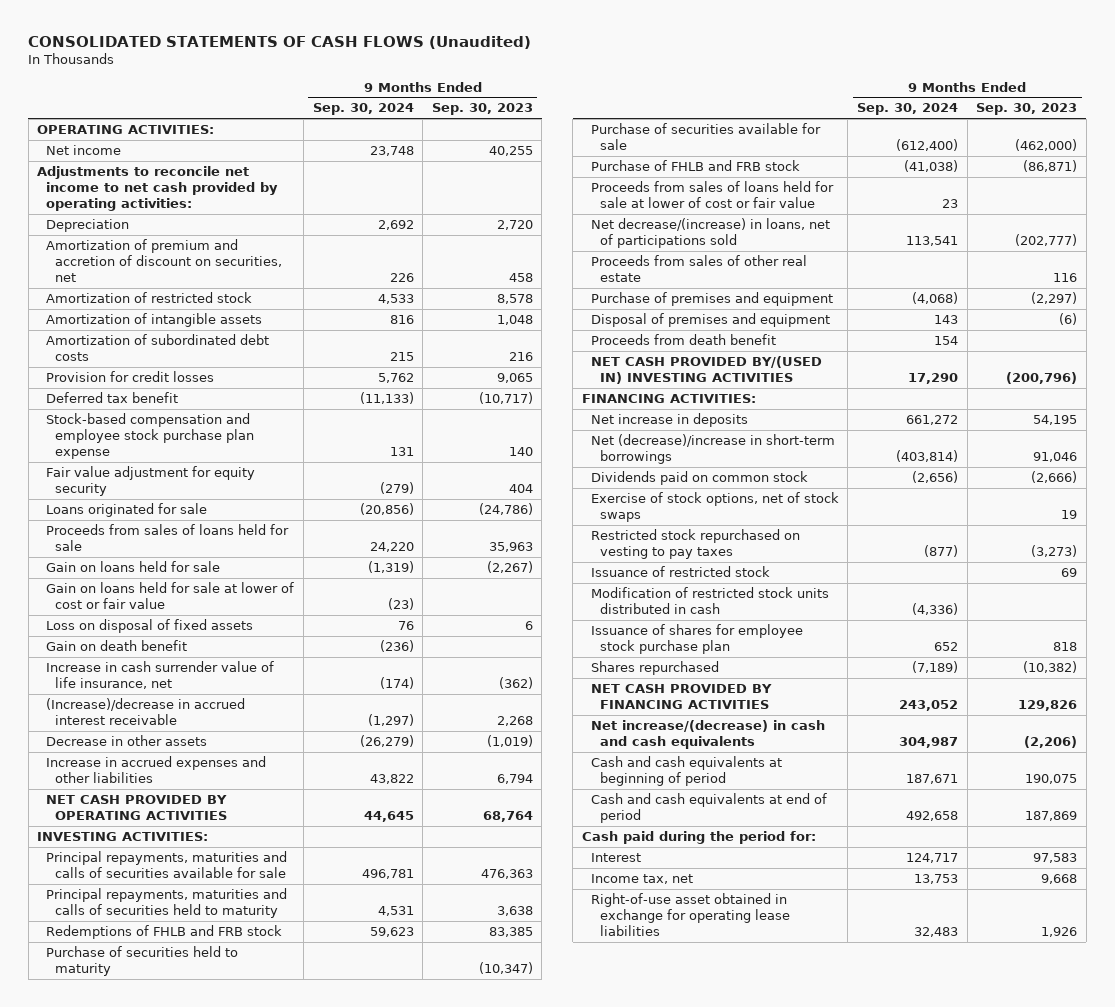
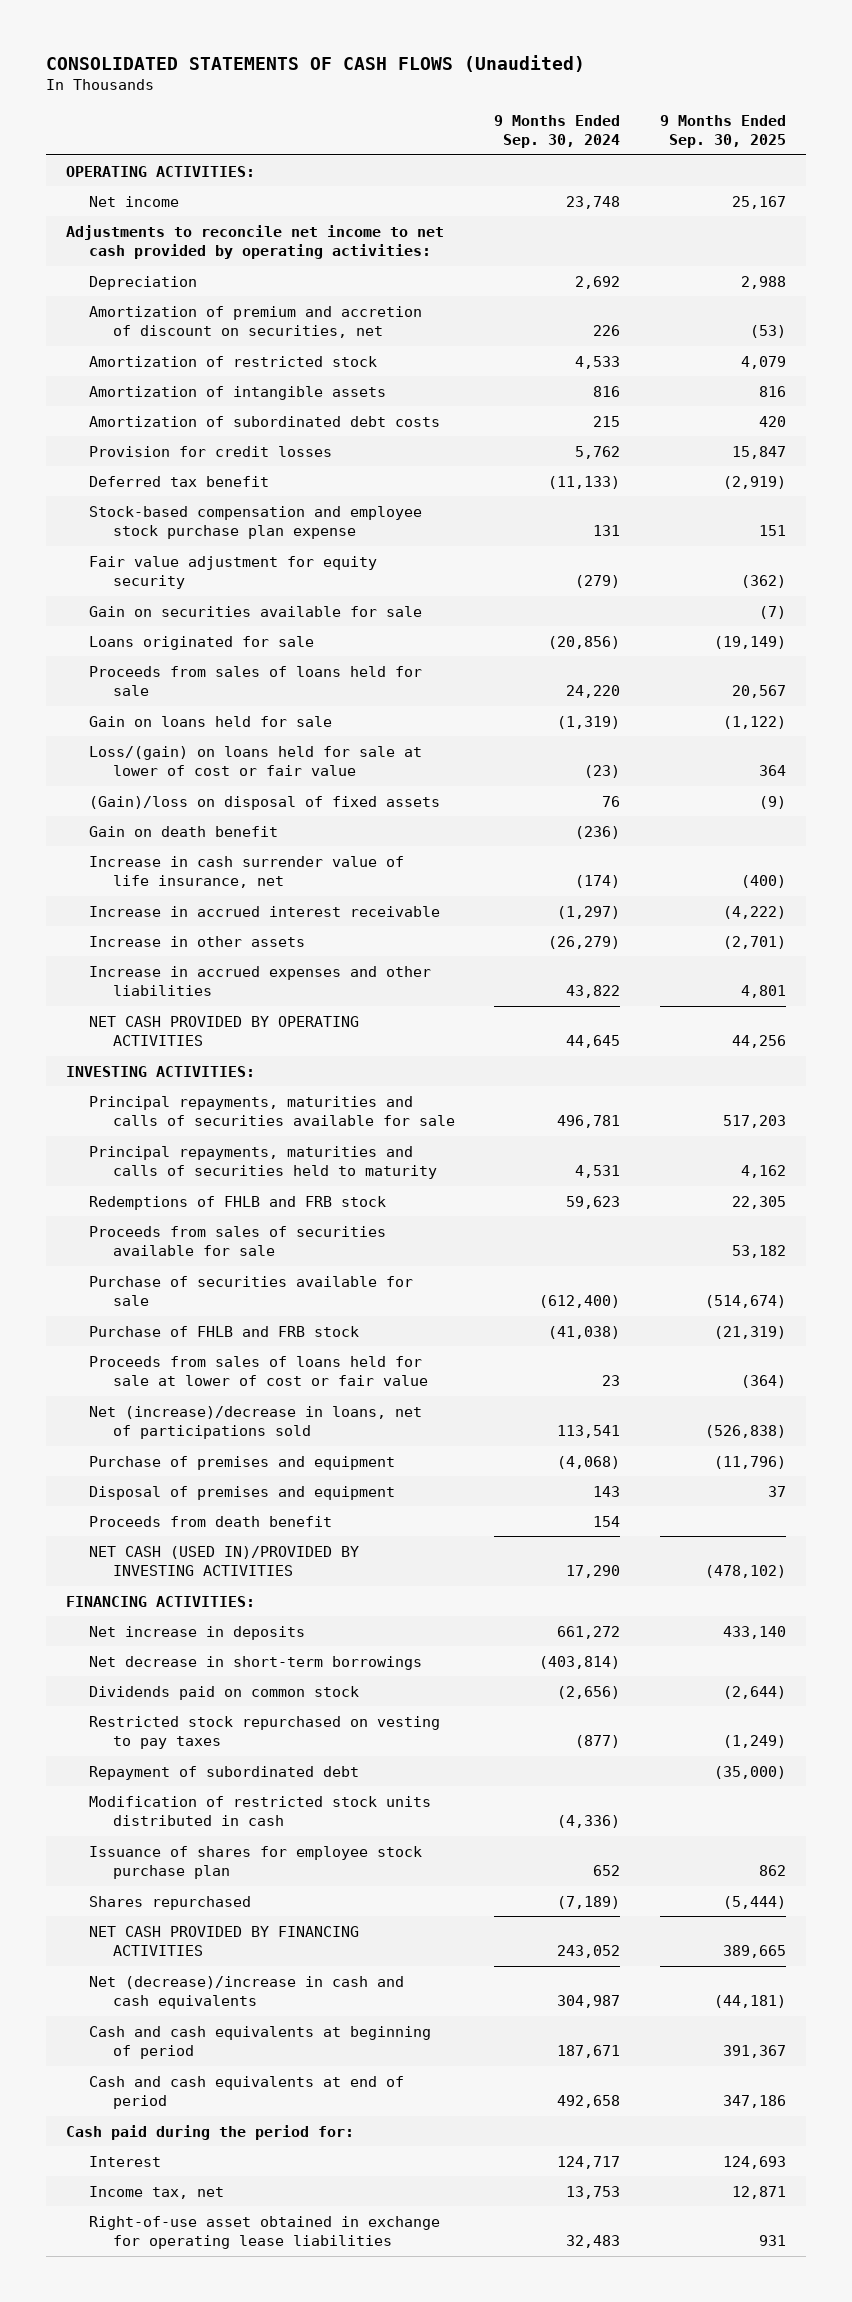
[431,103,533,116] Sep. 30, 2023 -> none
none -> [659,114,786,149] 9 Months Ended Sep. 30, 2025
none -> [89,605,423,617] Gain on securities available for sale
[46,581,295,609] Gain on loans held for sale at lower of cost or fair value -> [89,745,423,777] Loss/(gain) on loans held for sale at lower of cost or fair value
[46,618,254,633] Loss on disposal of fixed assets -> [89,795,441,810] (Gain)/loss on disposal of fixed assets
[46,697,246,725] (Increase)/decrease in accrued interest receivable -> [89,905,441,917] Increase in accrued interest receivable
[46,734,208,746] Decrease in other assets -> [89,935,306,947] Increase in other assets
[46,945,239,976] Purchase of securities held to maturity -> none
none -> [89,1225,387,1257] Proceeds from sales of securities available for sale
[590,254,807,282] Proceeds from sales of other real estate -> none
[590,217,830,248] Net decrease/(increase) in loans, net of participations sold -> [89,1405,423,1440] Net (increase)/decrease in loans, net of participations sold
[590,355,822,384] NET CASH PROVIDED BY/(USED IN) INVESTING ACTIVITIES -> [89,1545,360,1577] NET CASH (USED IN)/PROVIDED BY INVESTING ACTIVITIES
[590,433,835,464] Net (decrease)/increase in short-term borrowings -> [89,1655,423,1670] Net decrease in short-term borrowings
[590,491,839,522] Exercise of stock options, net of stock swaps -> none
[590,565,770,577] Issuance of restricted stock -> none
none -> [89,1765,360,1780] Repayment of subordinated debt
[590,719,825,749] Net increase/(decrease) in cash and cash equivalents -> [89,1975,405,2010] Net (decrease)/increase in cash and cash equivalents

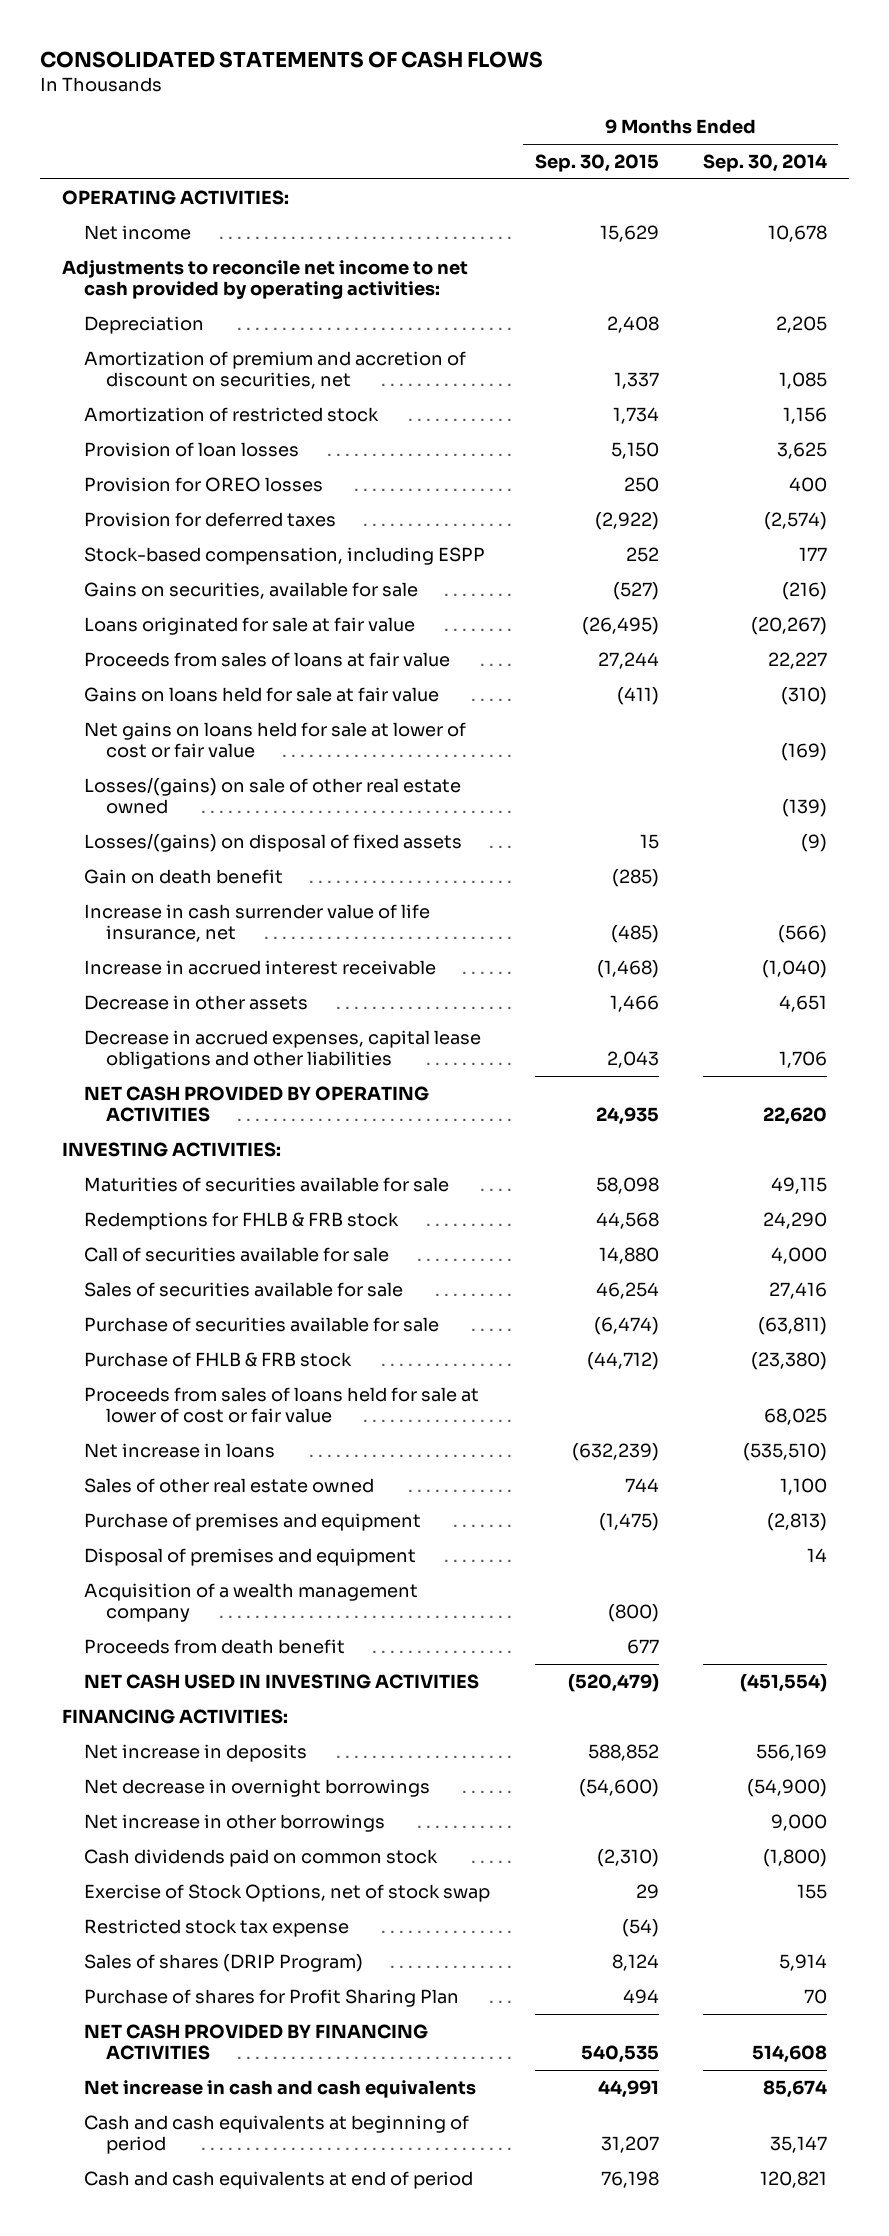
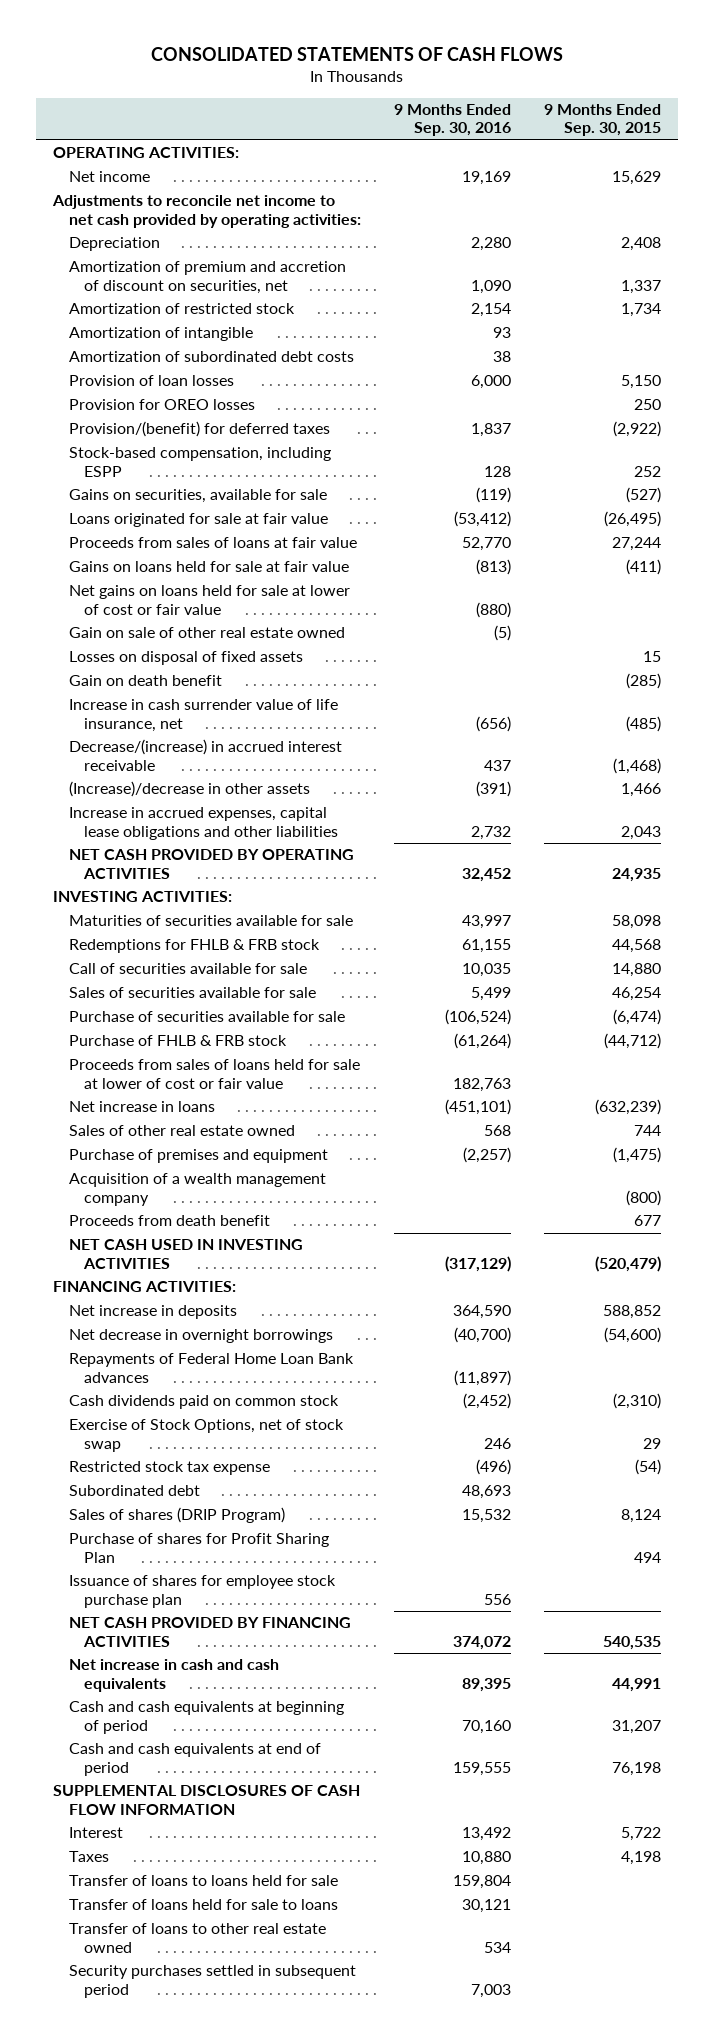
[703,154,828,173] Sep. 30, 2014 -> none
none -> [393,103,511,137] 9 Months Ended Sep. 30, 2016
none -> [68,327,253,342] Amortization of intangible
none -> [68,351,354,363] Amortization of subordinated debt costs
[84,511,337,527] Provision for deferred taxes -> [68,421,330,438] Provision/(benefit) for deferred taxes
[84,776,462,814] Losses/(gains) on sale of other real estate owned -> [68,627,345,639] Gain on sale of other real estate owned
[84,832,463,852] Losses/(gains) on disposal of fixed assets -> [68,651,303,666] Losses on disposal of fixed assets
[84,959,437,975] Increase in accrued interest receivable -> [68,739,342,771] Decrease/(increase) in accrued interest receivable
[84,994,309,1010] Decrease in other assets -> [68,781,310,798] (Increase)/decrease in other assets
[84,1029,482,1069] Decrease in accrued expenses, capital lease obligations and other liabilities -> [68,807,339,840] Increase in accrued expenses, capital lease obligations and other liabilities
[84,1547,417,1566] Disposal of premises and equipment -> none
[84,1813,386,1832] Net increase in other borrowings -> none
none -> [68,1353,354,1383] Repayments of Federal Home Loan Bank advances
none -> [68,1485,200,1497] Subordinated debt
none -> [68,1575,336,1608] Issuance of shares for employee stock purchase plan
none -> [53,1785,361,1815] SUPPLEMENTAL DISCLOSURES OF CASH FLOW INFORMATION
none -> [68,1827,123,1839] Interest
none -> [68,1851,109,1863] Taxes
none -> [68,1875,338,1887] Transfer of loans to loans held for sale
none -> [68,1899,338,1911] Transfer of loans held for sale to loans
none -> [68,1923,326,1953] Transfer of loans to other real estate owned
none -> [68,1965,356,1998] Security purchases settled in subsequent period

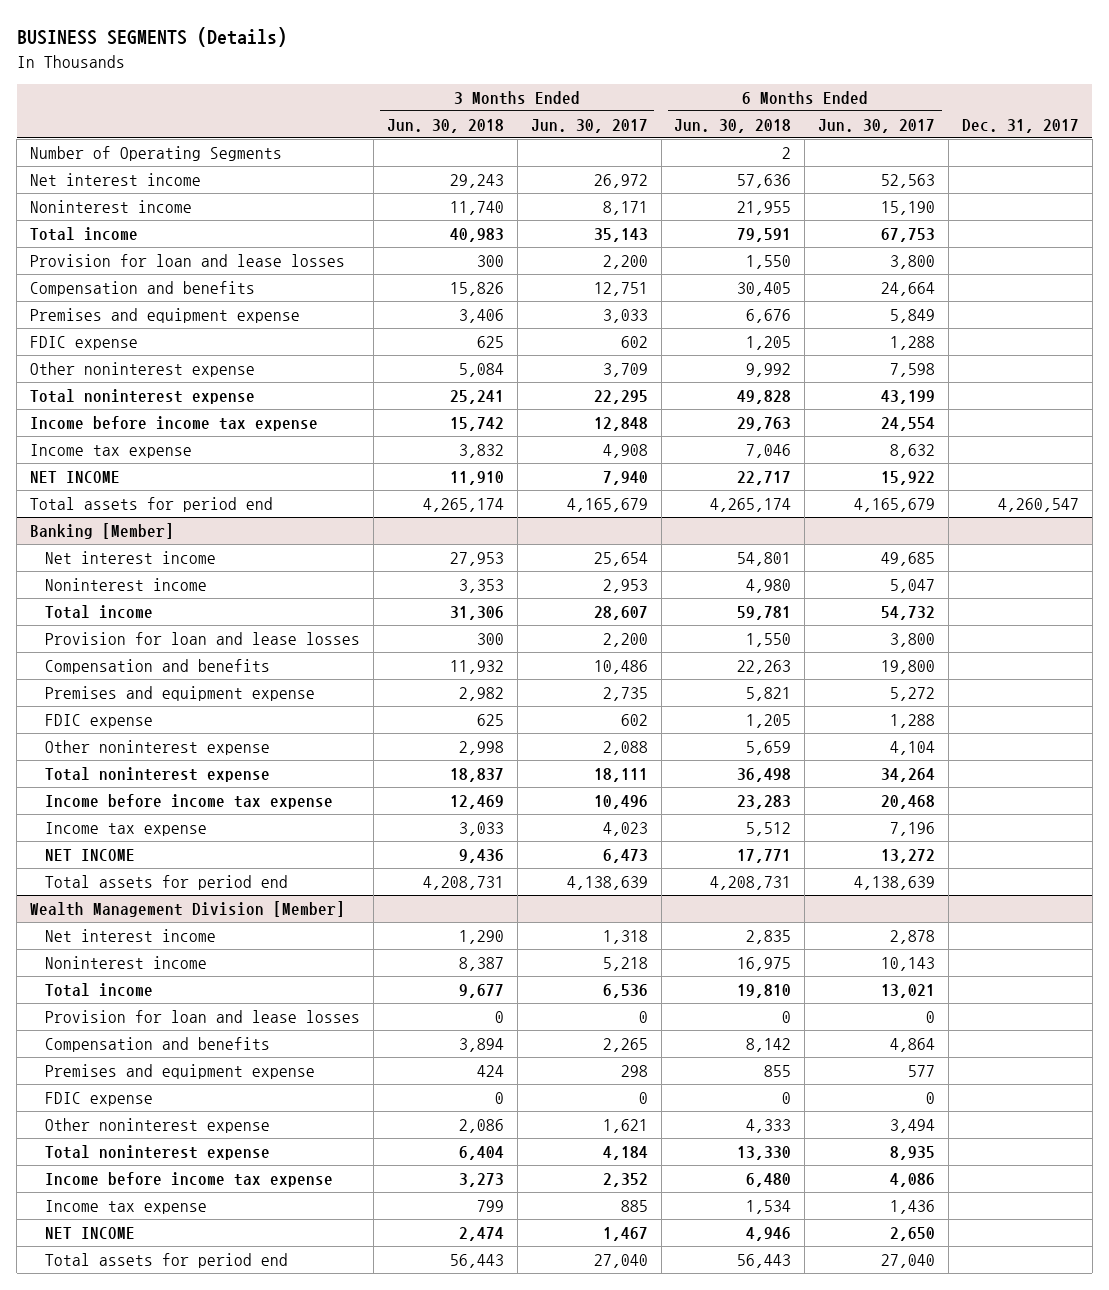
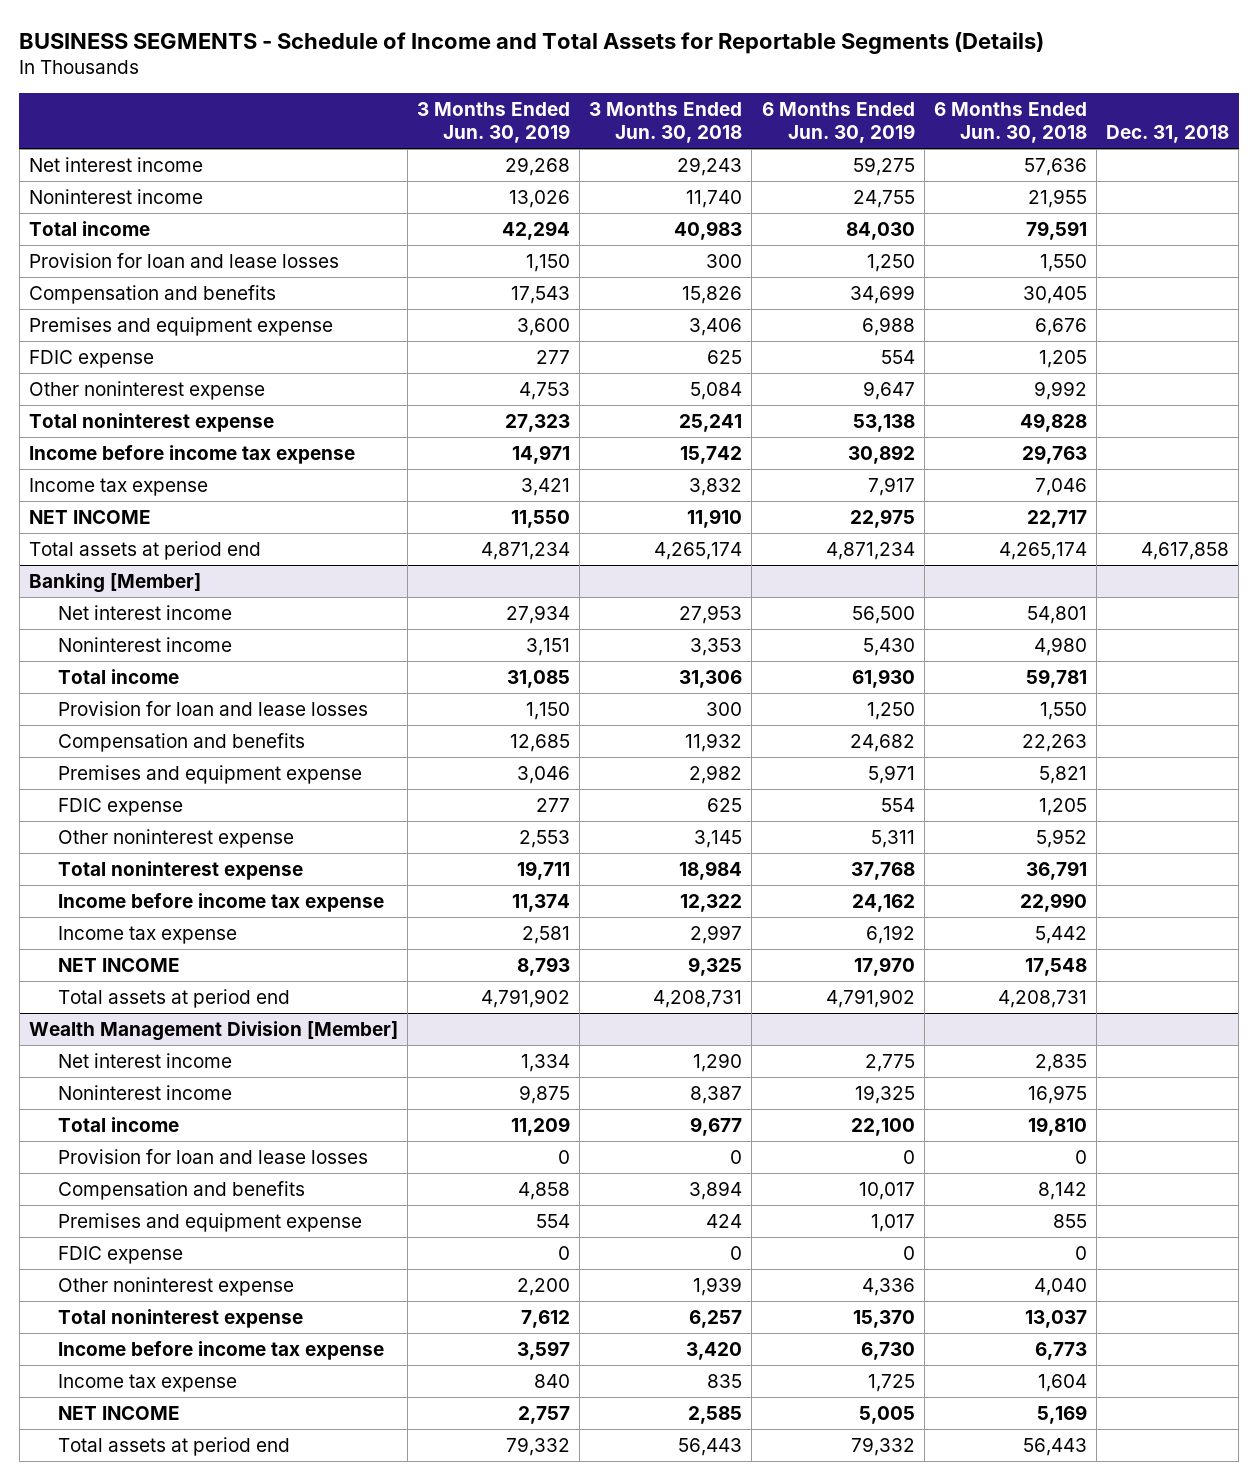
[16,27,287,48] BUSINESS SEGMENTS (Details) -> [19,31,1045,54] BUSINESS SEGMENTS - Schedule of Income and Total Assets for Reportable Segments (Details)
[530,118,648,133] Jun. 30, 2017 -> none
[818,118,936,133] Jun. 30, 2017 -> none
[961,118,1079,133] Dec. 31, 2017 -> none
none -> [417,102,571,143] 3 Months Ended Jun. 30, 2019
none -> [761,102,915,143] 6 Months Ended Jun. 30, 2019
none -> [1105,124,1229,143] Dec. 31, 2018
[29,145,282,161] Number of Operating Segments -> none
[29,496,273,512] Total assets for period end -> [28,541,261,561] Total assets at period end
[458,740,504,755] 2,998 -> [694,830,743,849] 3,145
[746,740,792,755] 5,659 -> [1035,829,1087,849] 5,952
[449,767,504,782] 18,837 -> [679,861,743,881] 18,984
[737,767,792,782] 36,498 -> [1025,861,1087,881] 36,791
[449,794,504,809] 12,469 -> [680,894,743,913] 12,322
[737,794,792,809] 23,283 -> [1019,893,1087,913] 22,990
[458,821,504,836] 3,033 -> [690,925,743,945] 2,997
[746,821,792,836] 5,512 -> [1034,926,1087,945] 5,442
[458,848,504,863] 9,436 -> [688,957,743,977] 9,325
[737,848,792,863] 17,771 -> [1024,958,1087,977] 17,548
[45,874,289,890] Total assets for period end -> [57,989,290,1009] Total assets at period end
[458,1118,504,1133] 2,086 -> [693,1277,743,1297] 1,939
[746,1118,792,1133] 4,333 -> [1033,1278,1087,1297] 4,040
[458,1145,504,1160] 6,404 -> [689,1310,743,1329] 6,257
[737,1145,792,1160] 13,330 -> [1024,1310,1087,1329] 13,037
[458,1172,504,1187] 3,273 -> [686,1342,743,1361] 3,420
[746,1172,792,1187] 6,480 -> [1034,1342,1087,1361] 6,773
[476,1199,504,1212] 799 -> [707,1374,743,1389] 835
[746,1199,792,1214] 1,534 -> [1037,1374,1087,1393] 1,604
[458,1226,504,1241] 2,474 -> [688,1406,743,1425] 2,585
[746,1226,792,1241] 4,946 -> [1036,1405,1087,1425] 5,169
[45,1252,289,1268] Total assets for period end -> [57,1437,290,1457] Total assets at period end

